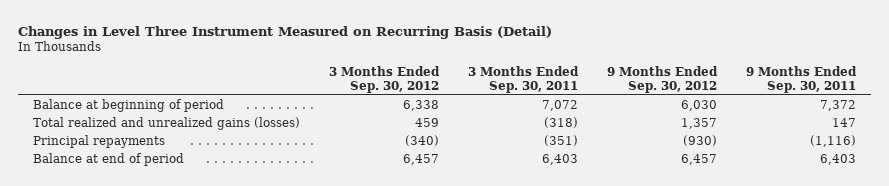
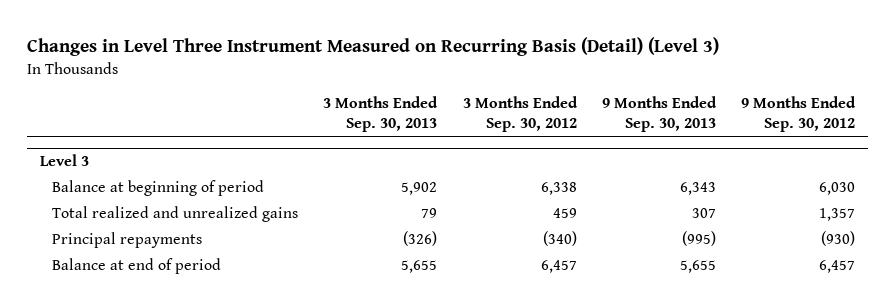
[18,25,553,39] Changes in Level Three Instrument Measured on Recurring Basis (Detail) -> [27,37,720,57] Changes in Level Three Instrument Measured on Recurring Basis (Detail) (Level 3)
[467,65,579,93] 3 Months Ended Sep. 30, 2011 -> none
[745,65,857,93] 9 Months Ended Sep. 30, 2011 -> none
none -> [323,96,439,133] 3 Months Ended Sep. 30, 2013
none -> [602,96,718,133] 9 Months Ended Sep. 30, 2013
none -> [39,154,89,167] Level 3
[32,117,300,131] Total realized and unrealized gains (losses) -> [51,206,298,223] Total realized and unrealized gains

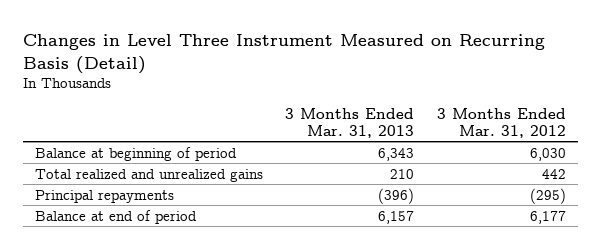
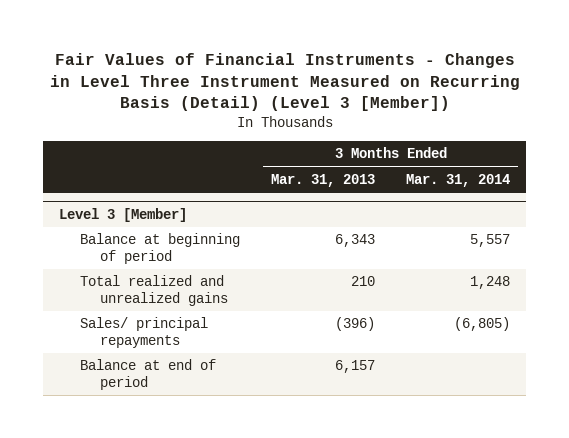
[23,33,546,74] Changes in Level Three Instrument Measured on Recurring Basis (Detail) -> [49,52,520,112] Fair Values of Financial Instruments - Changes in Level Three Instrument Measured on Recurring Basis (Detail) (Level 3 [Member])
[437,107,567,138] 3 Months Ended Mar. 31, 2012 -> none
none -> [406,173,511,187] Mar. 31, 2014
none -> [59,207,188,222] Level 3 [Member]
[34,189,174,203] Principal repayments -> [79,317,208,349] Sales/ principal repayments

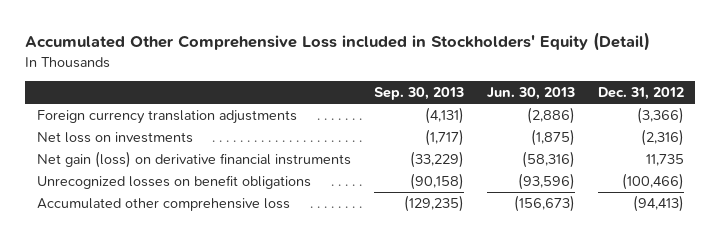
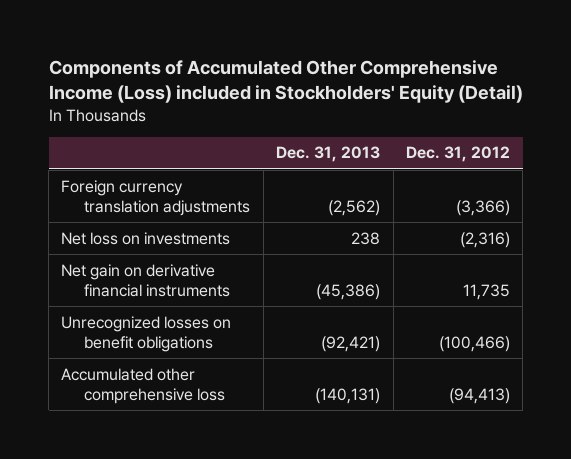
[25,32,651,52] Accumulated Other Comprehensive Loss included in Stockholders' Equity (Detail) -> [48,59,523,103] Components of Accumulated Other Comprehensive Income (Loss) included in Stockholders' Equity (Detail)
[373,87,464,101] Sep. 30, 2013 -> none
[486,87,575,101] Jun. 30, 2013 -> none
none -> [276,146,381,163] Dec. 31, 2013
[36,151,351,169] Net gain (loss) on derivative financial instruments -> [61,263,231,297] Net gain on derivative financial instruments

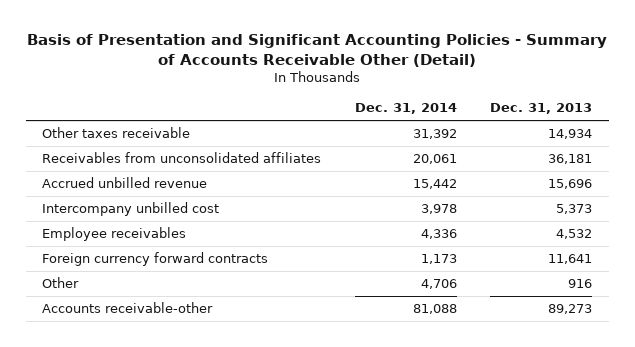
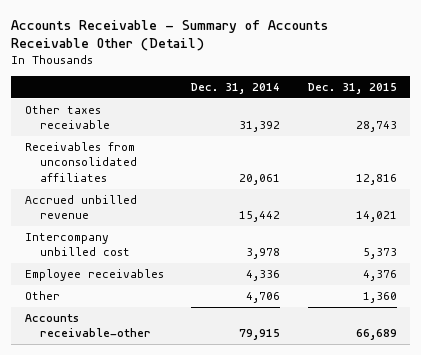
[27,34,608,68] Basis of Presentation and Significant Accounting Policies - Summary of Accounts Receivable Other (Detail) -> [10,19,328,52] Accounts Receivable - Summary of Accounts Receivable Other (Detail)
[490,103,593,115] Dec. 31, 2013 -> none
none -> [307,83,397,95] Dec. 31, 2015
[42,252,269,267] Foreign currency forward contracts -> none
[412,304,457,315] 81,088 -> [239,329,281,341] 79,915

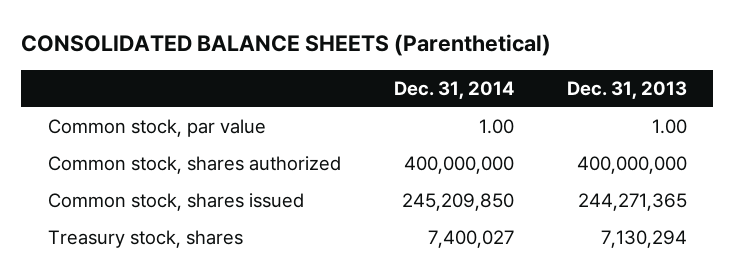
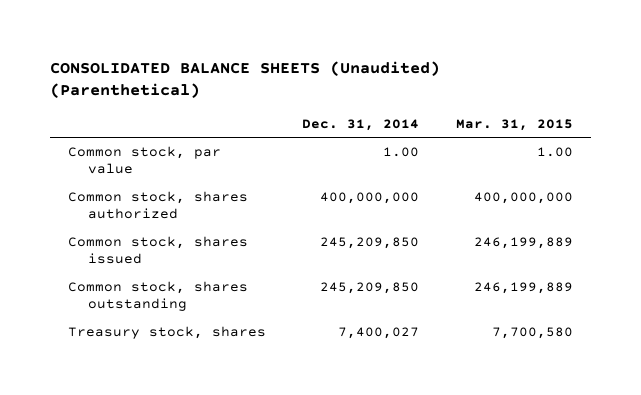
[21,33,552,56] CONSOLIDATED BALANCE SHEETS (Parenthetical) -> [50,60,441,99] CONSOLIDATED BALANCE SHEETS (Unaudited) (Parenthetical)
[566,81,687,100] Dec. 31, 2013 -> none
none -> [455,119,573,132] Mar. 31, 2015
none -> [68,280,249,312] Common stock, shares outstanding

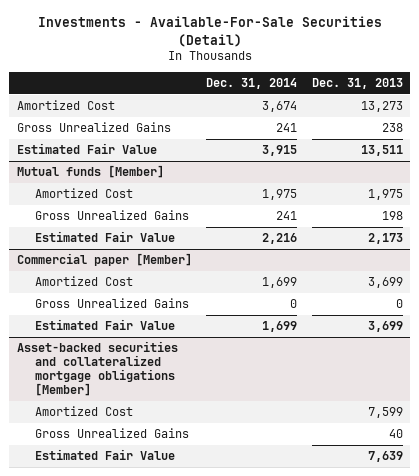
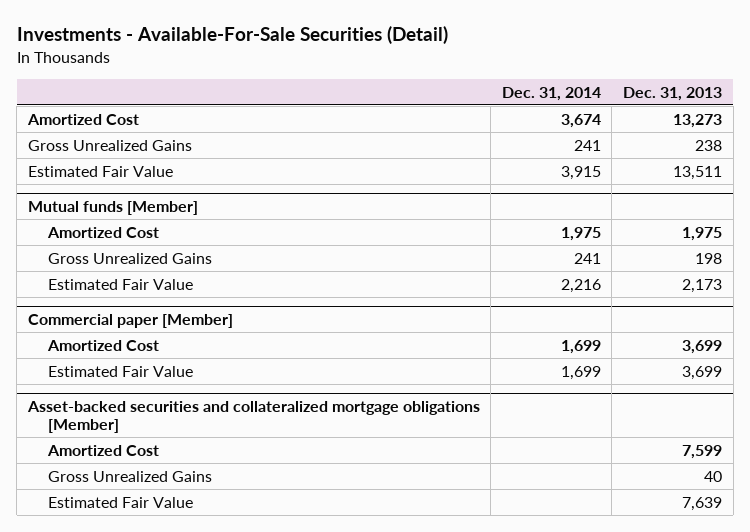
[34,298,189,309] Gross Unrealized Gains -> none

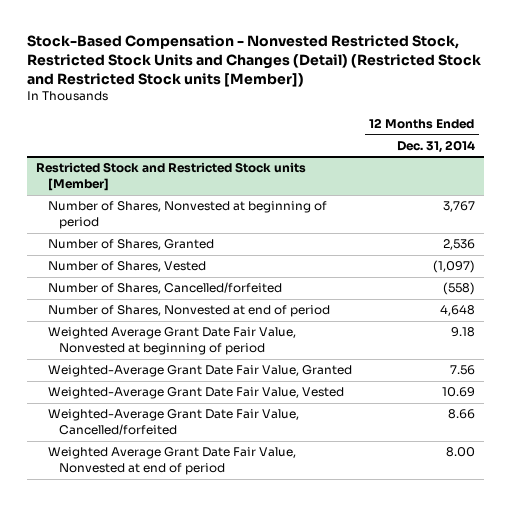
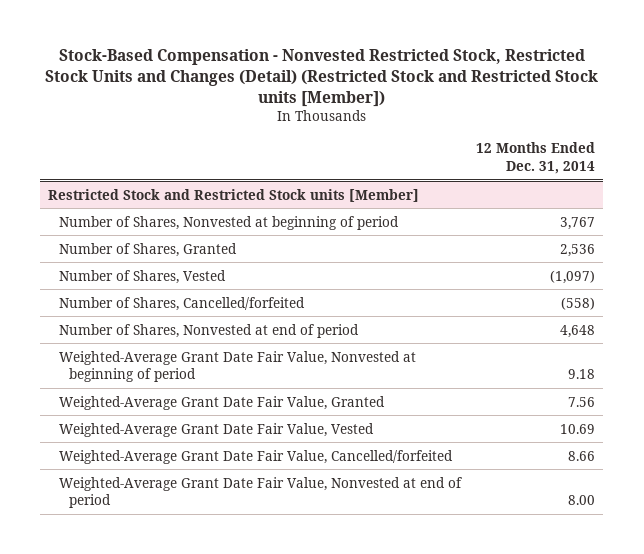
[47,327,296,355] Weighted Average Grant Date Fair Value, Nonvested at beginning of period -> [58,350,416,382] Weighted-Average Grant Date Fair Value, Nonvested at beginning of period
[47,447,296,475] Weighted Average Grant Date Fair Value, Nonvested at end of period -> [58,476,462,508] Weighted-Average Grant Date Fair Value, Nonvested at end of period

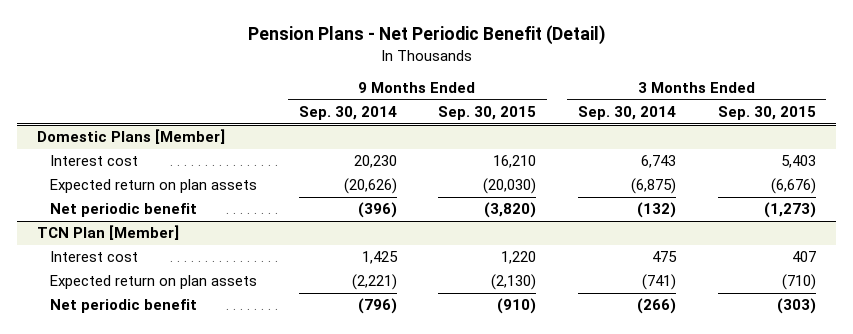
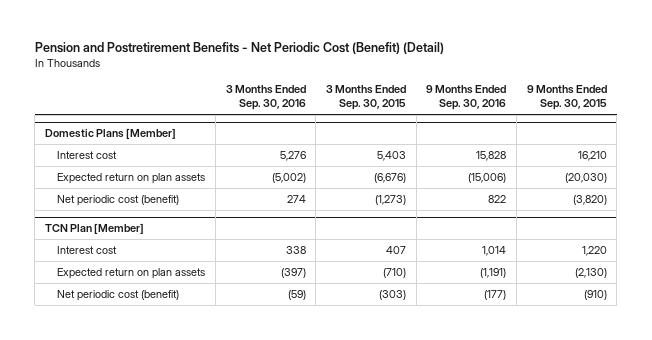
[247,25,605,46] Pension Plans - Net Periodic Benefit (Detail) -> [34,42,444,55] Pension and Postretirement Benefits - Net Periodic Cost (Benefit) (Detail)
[298,106,397,121] Sep. 30, 2014 -> none
[577,106,676,121] Sep. 30, 2014 -> none
none -> [225,85,306,111] 3 Months Ended Sep. 30, 2016
none -> [426,85,507,111] 9 Months Ended Sep. 30, 2016
[49,203,197,218] Net periodic benefit -> [57,195,180,207] Net periodic cost (benefit)
[49,299,197,314] Net periodic benefit -> [57,290,180,302] Net periodic cost (benefit)

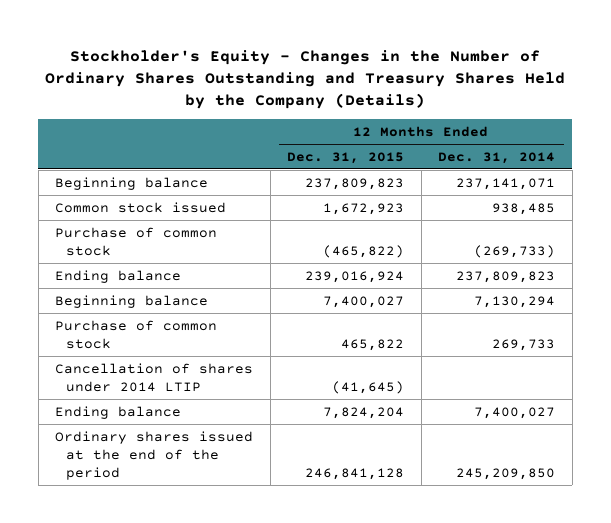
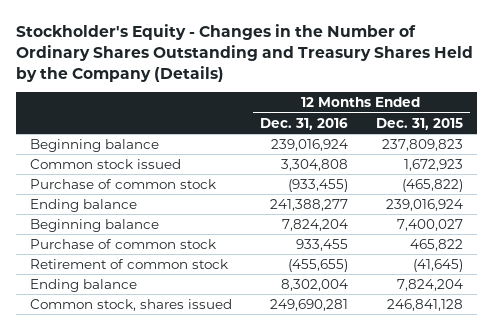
[438,151,556,164] Dec. 31, 2014 -> none
none -> [259,117,348,130] Dec. 31, 2016
[55,362,254,392] Cancellation of shares under 2014 LTIP -> [29,258,228,269] Retirement of common stock
[55,430,254,480] Ordinary shares issued at the end of the period -> [29,298,232,311] Common stock, shares issued

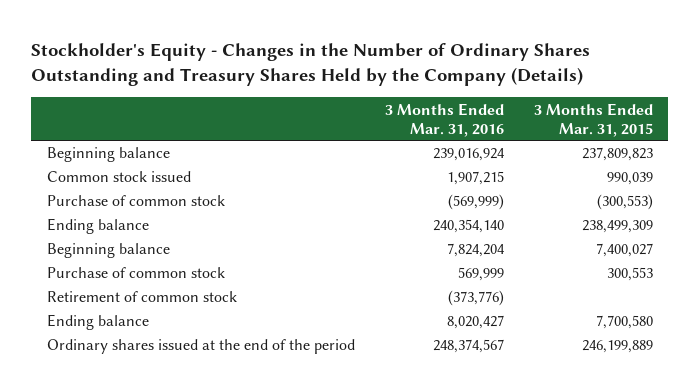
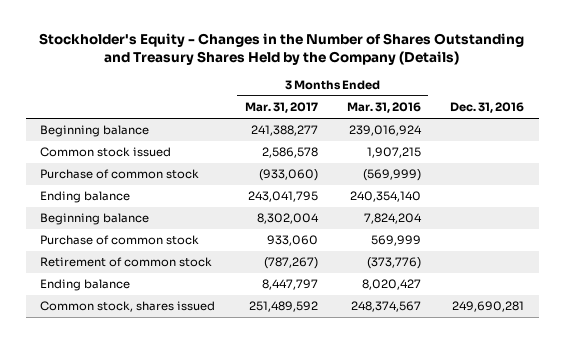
[31,43,591,87] Stockholder's Equity - Changes in the Number of Ordinary Shares Outstanding and Treasury Shares Held by the Company (Details) -> [39,32,525,65] Stockholder's Equity - Changes in the Number of Shares Outstanding and Treasury Shares Held by the Company (Details)
[534,102,654,137] 3 Months Ended Mar. 31, 2015 -> none
none -> [244,102,318,114] Mar. 31, 2017
none -> [450,102,525,114] Dec. 31, 2016
[46,339,355,355] Ordinary shares issued at the end of the period -> [40,301,216,313] Common stock, shares issued

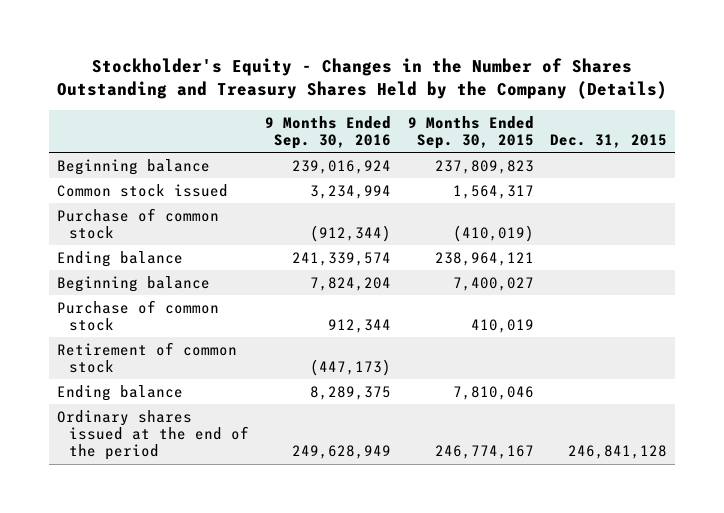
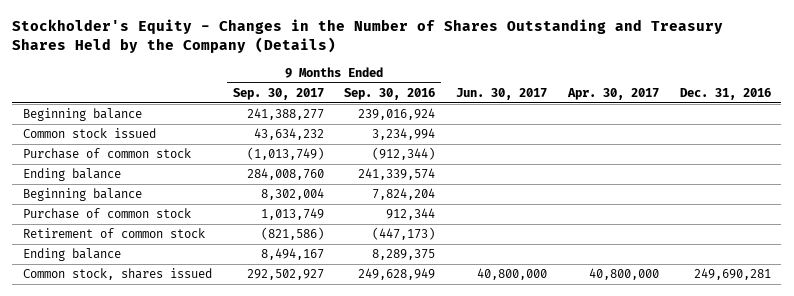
[407,115,534,149] 9 Months Ended Sep. 30, 2015 -> none
[550,133,668,148] Dec. 31, 2015 -> none
none -> [232,88,324,101] Sep. 30, 2017
none -> [456,88,548,101] Jun. 30, 2017
none -> [566,88,659,101] Apr. 30, 2017
none -> [679,88,771,101] Dec. 31, 2016
[57,409,249,461] Ordinary shares issued at the end of the period -> [22,268,212,281] Common stock, shares issued

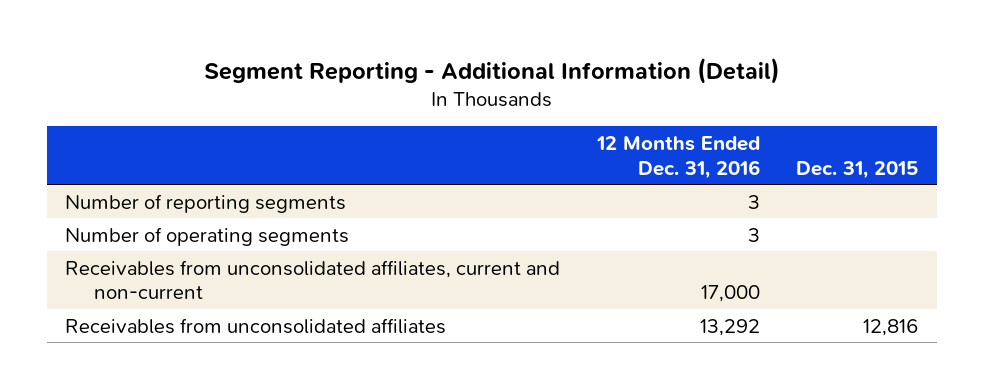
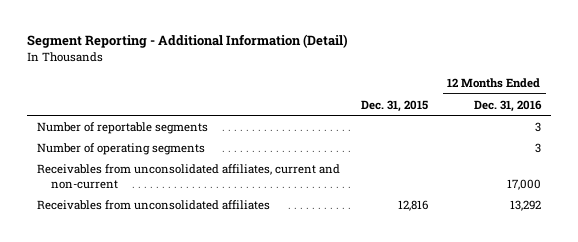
[65,193,347,213] Number of reporting segments -> [37,121,209,134] Number of reportable segments

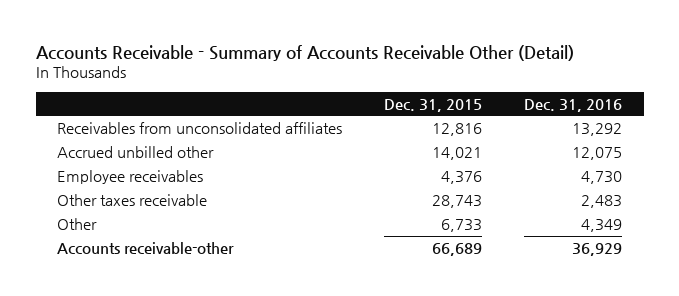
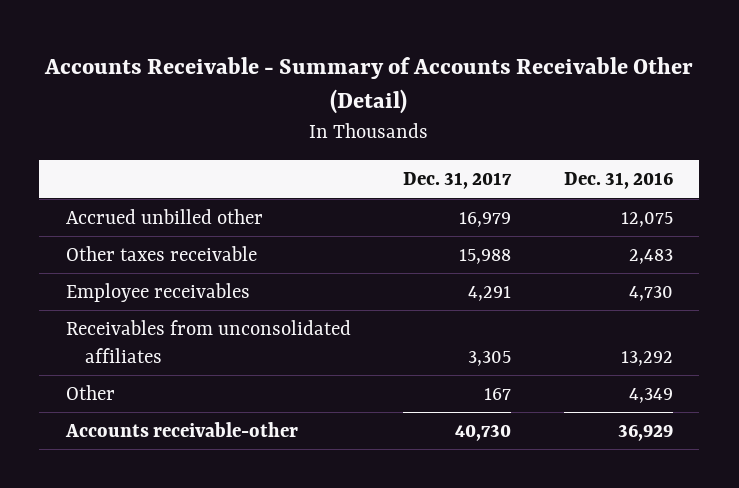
[384,98,483,112] Dec. 31, 2015 -> none
none -> [403,172,513,190] Dec. 31, 2017
[56,169,203,184] Employee receivables -> [65,282,250,302] Employee receivables
[56,121,342,134] Receivables from unconsolidated affiliates -> [65,319,351,364] Receivables from unconsolidated affiliates

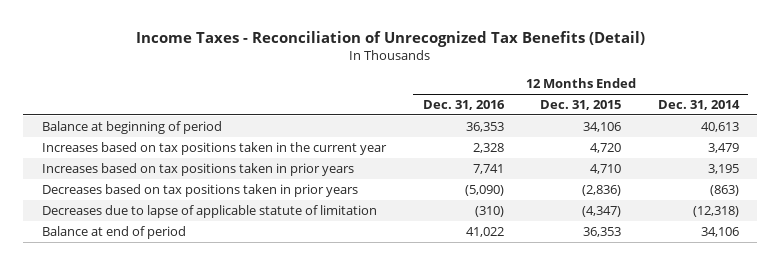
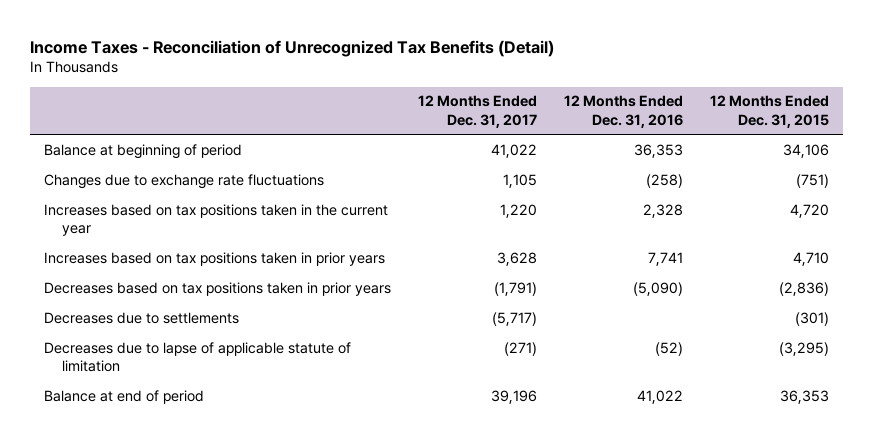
[657,100,740,111] Dec. 31, 2014 -> none
none -> [417,95,537,128] 12 Months Ended Dec. 31, 2017
none -> [43,173,324,189] Changes due to exchange rate fluctuations
none -> [43,311,239,324] Decreases due to settlements
[474,205,504,217] (310) -> [655,341,684,356] (52)
[582,205,622,217] (4,347) -> [779,341,830,356] (3,295)

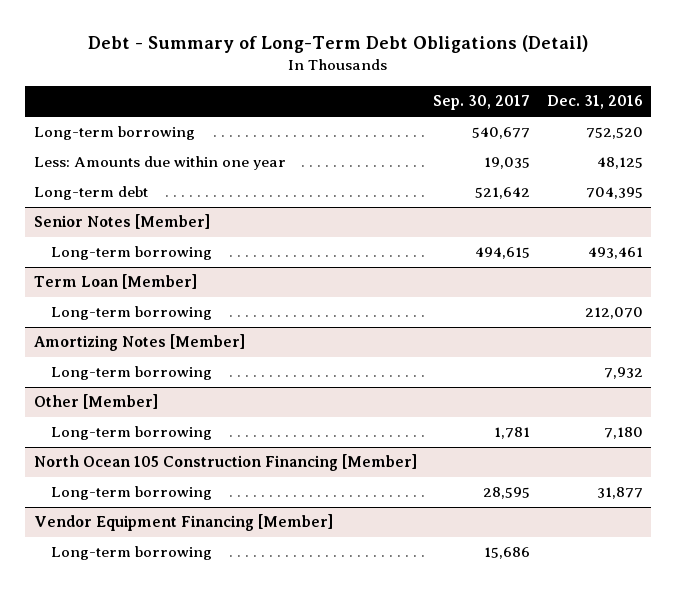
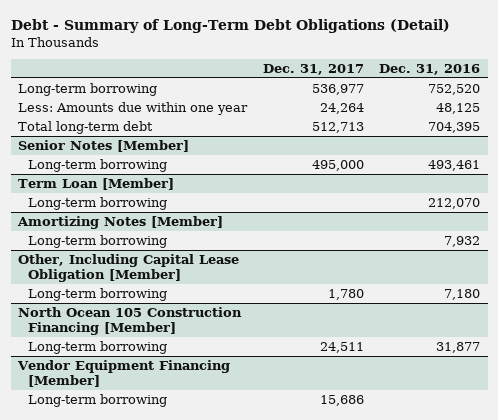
[433,95,531,111] Sep. 30, 2017 -> none
none -> [262,63,364,75] Dec. 31, 2017
[33,186,148,201] Long-term debt -> [18,120,154,134] Total long-term debt
[33,394,158,410] Other [Member] -> none
none -> [18,253,240,283] Other, Including Capital Lease Obligation [Member]

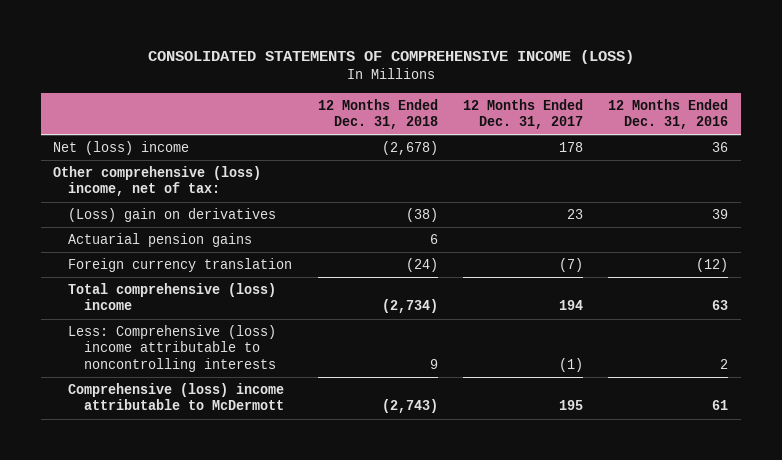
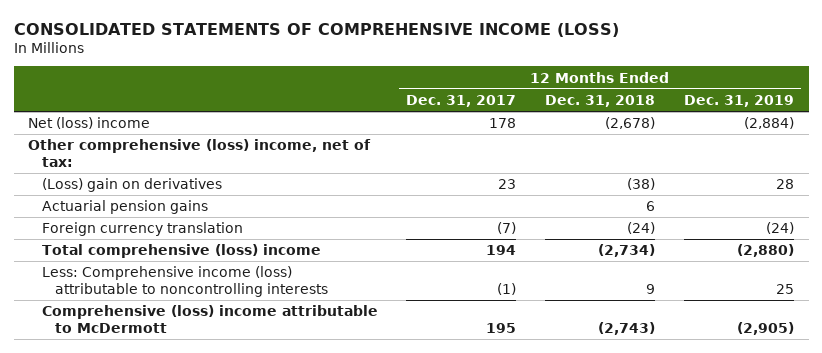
[608,98,729,130] 12 Months Ended Dec. 31, 2016 -> none
none -> [684,94,795,107] Dec. 31, 2019
[68,325,277,372] Less: Comprehensive (loss) income attributable to noncontrolling interests -> [41,266,329,297] Less: Comprehensive income (loss) attributable to noncontrolling interests

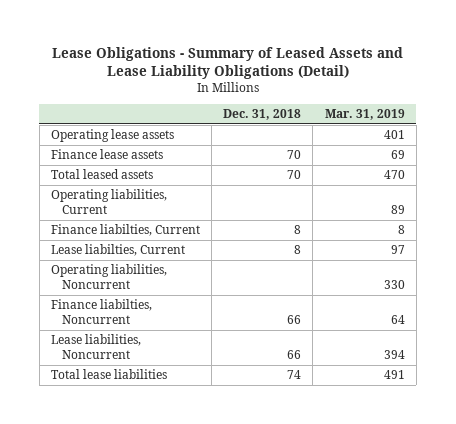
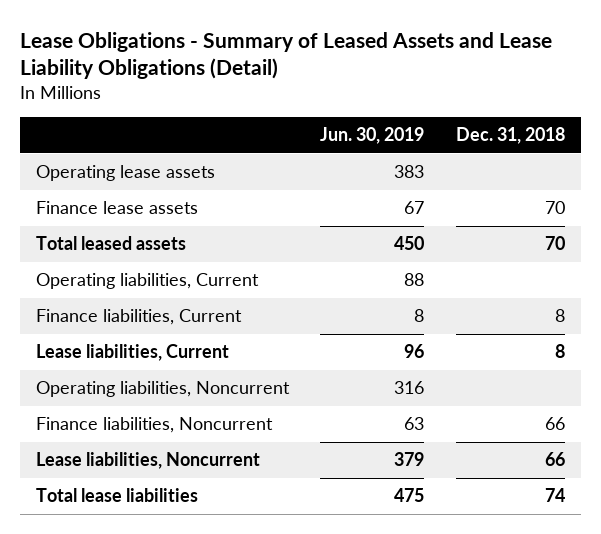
[324,109,405,121] Mar. 31, 2019 -> none
none -> [320,127,425,145] Jun. 30, 2019
[51,224,201,237] Finance liabilties, Current -> [35,309,242,326] Finance liabilities, Current
[51,244,186,257] Lease liabilties, Current -> [35,344,229,362] Lease liabilities, Current
[51,299,153,325] Finance liabilties, Noncurrent -> [35,417,273,434] Finance liabilities, Noncurrent

